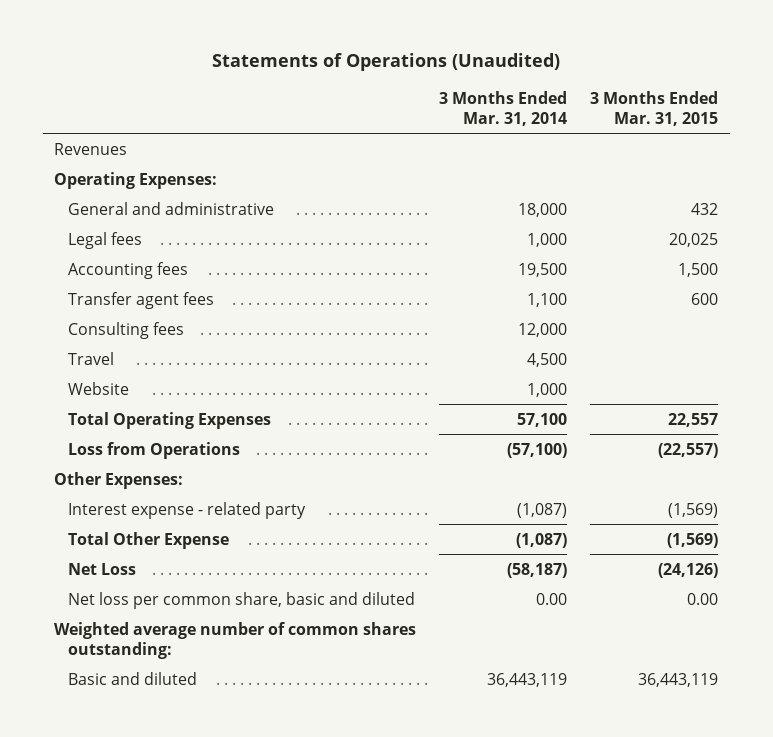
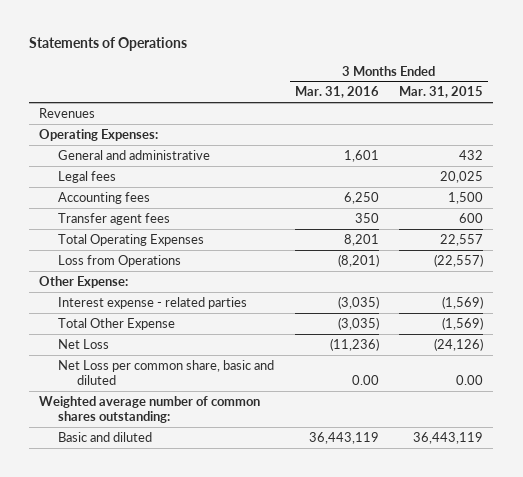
[212,53,561,72] Statements of Operations (Unaudited) -> [29,37,188,52] Statements of Operations
[439,90,568,127] 3 Months Ended Mar. 31, 2014 -> none
none -> [294,86,379,99] Mar. 31, 2016
[68,321,185,339] Consulting fees -> none
[68,351,115,365] Travel -> none
[68,381,130,395] Website -> none
[54,471,184,489] Other Expenses: -> [39,275,129,288] Other Expense:
[68,501,307,519] Interest expense - related party -> [58,296,248,309] Interest expense - related parties
[68,591,416,609] Net loss per common share, basic and diluted -> [58,359,275,385] Net Loss per common share, basic and diluted

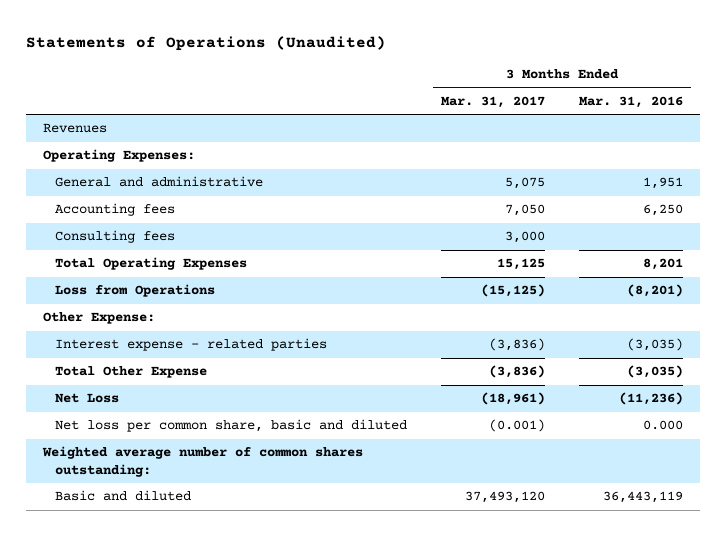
[29,37,188,52] Statements of Operations -> [25,36,386,52] Statements of Operations (Unaudited)
[399,86,484,99] Mar. 31, 2015 -> none
none -> [441,96,546,109] Mar. 31, 2017
[58,170,117,183] Legal fees -> none
[343,149,379,162] 1,601 -> [642,177,683,190] 1,951
[58,212,171,225] Transfer agent fees -> none
none -> [55,230,176,244] Consulting fees
[58,359,275,385] Net Loss per common share, basic and diluted -> [55,419,408,433] Net loss per common share, basic and diluted
[351,374,379,385] 0.00 -> [642,420,683,431] 0.000

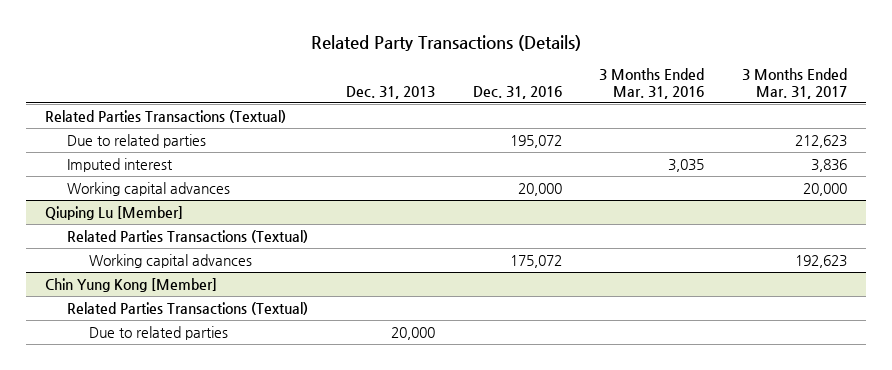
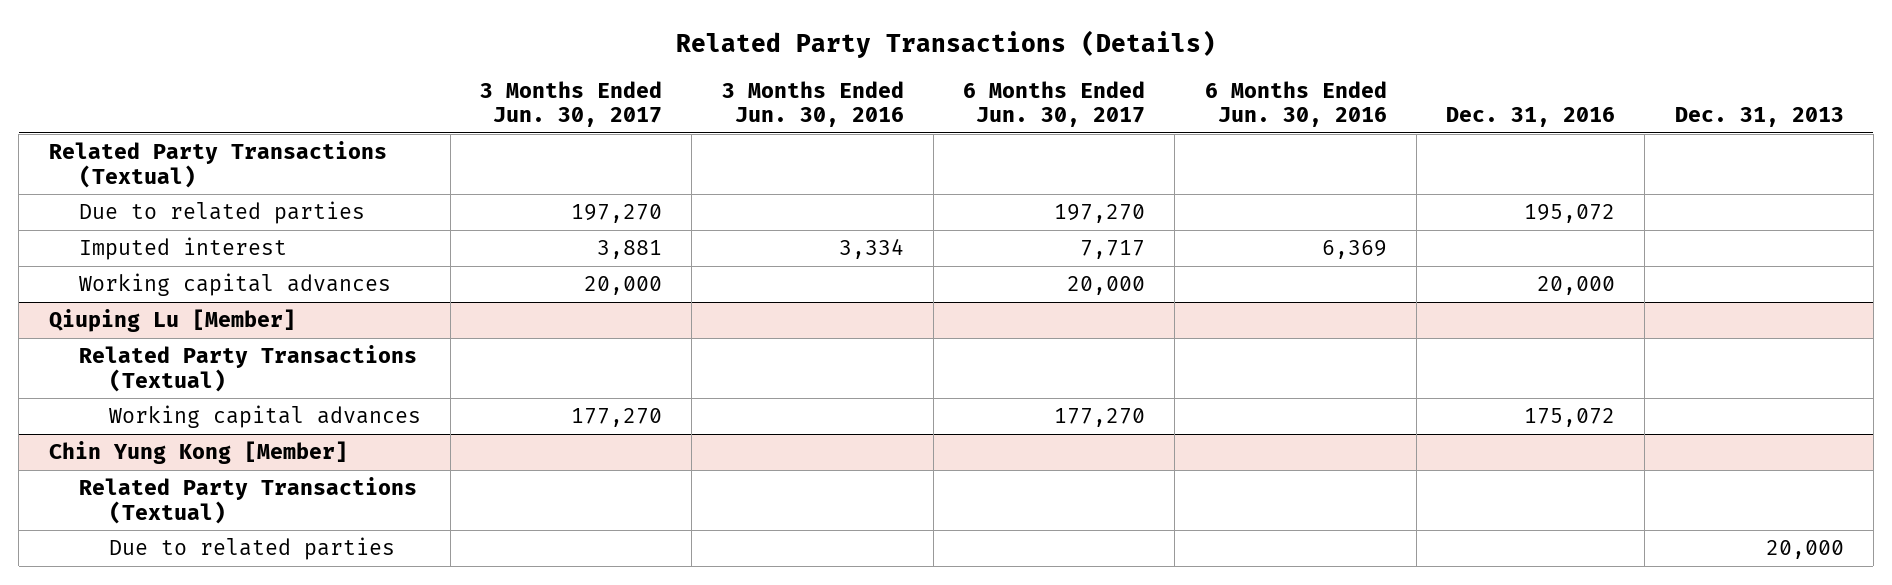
[599,68,705,99] 3 Months Ended Mar. 31, 2016 -> none
[742,68,848,99] 3 Months Ended Mar. 31, 2017 -> none
none -> [480,80,663,128] 3 Months Ended Jun. 30, 2017
none -> [721,80,904,128] 3 Months Ended Jun. 30, 2016
none -> [963,80,1146,128] 6 Months Ended Jun. 30, 2017
none -> [1204,80,1387,128] 6 Months Ended Jun. 30, 2016
[44,109,286,123] Related Parties Transactions (Textual) -> [48,141,387,188] Related Party Transactions (Textual)
[66,229,308,243] Related Parties Transactions (Textual) -> [78,345,417,392] Related Party Transactions (Textual)
[66,301,308,315] Related Parties Transactions (Textual) -> [78,477,417,524] Related Party Transactions (Textual)

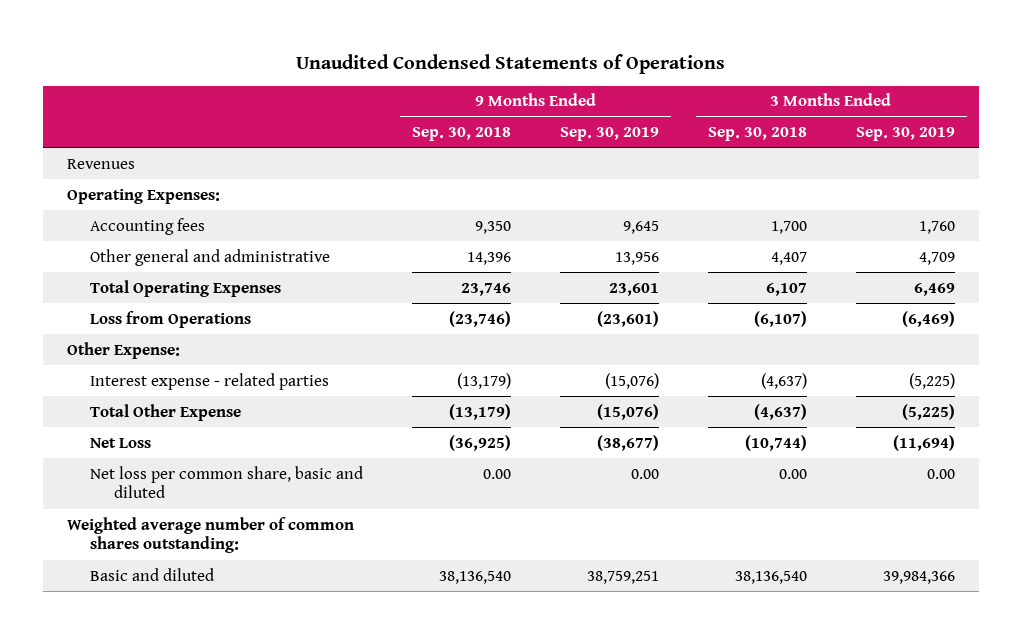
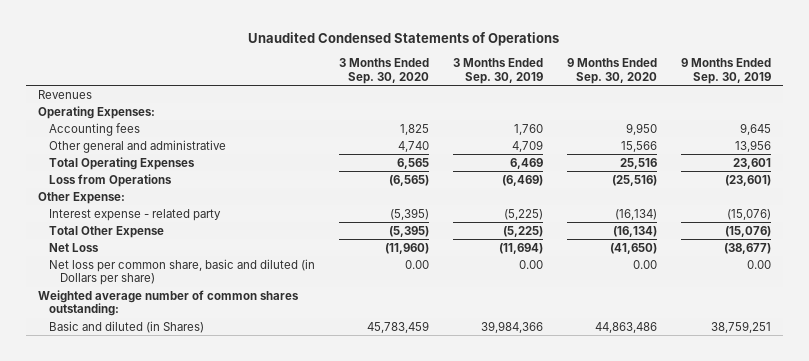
[412,126,512,141] Sep. 30, 2018 -> none
[707,126,807,141] Sep. 30, 2018 -> none
none -> [339,58,430,84] 3 Months Ended Sep. 30, 2020
none -> [567,58,658,84] 9 Months Ended Sep. 30, 2020
[90,372,330,390] Interest expense - related parties -> [49,208,222,221] Interest expense - related party
[90,465,364,499] Net loss per common share, basic and diluted -> [49,258,316,286] Net loss per common share, basic and diluted (in Dollars per share)
[90,567,215,581] Basic and diluted -> [49,320,205,333] Basic and diluted (in Shares)

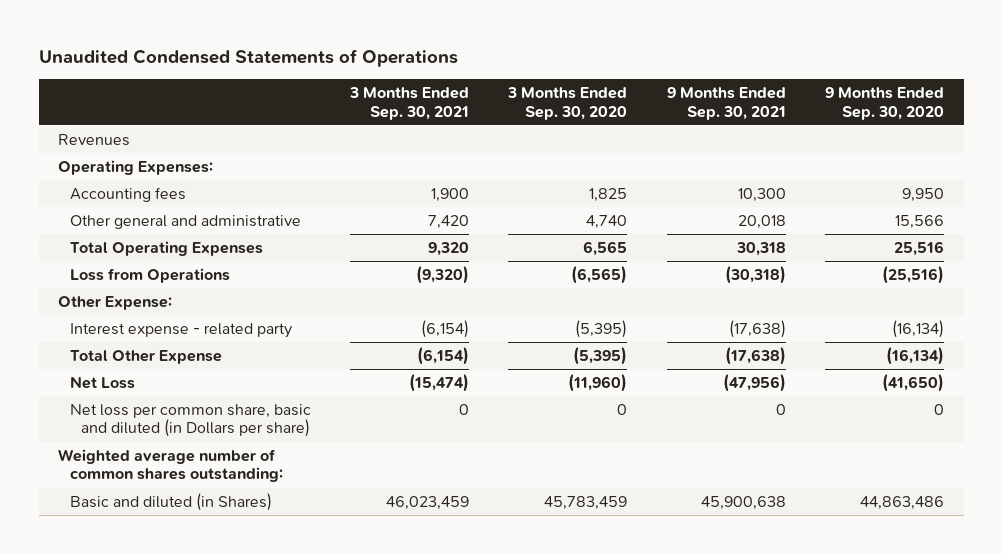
[453,58,544,84] 3 Months Ended Sep. 30, 2019 -> none
[681,58,772,84] 9 Months Ended Sep. 30, 2019 -> none
none -> [348,87,469,120] 3 Months Ended Sep. 30, 2021
none -> [666,87,786,120] 9 Months Ended Sep. 30, 2021
[405,259,430,269] 0.00 -> [617,403,628,415] 0
[633,259,658,269] 0.00 -> [934,403,945,415] 0

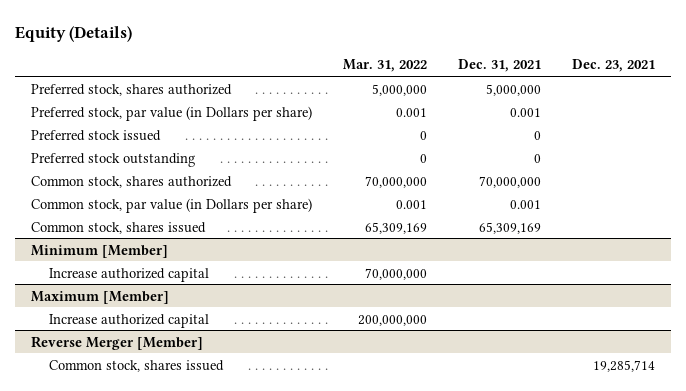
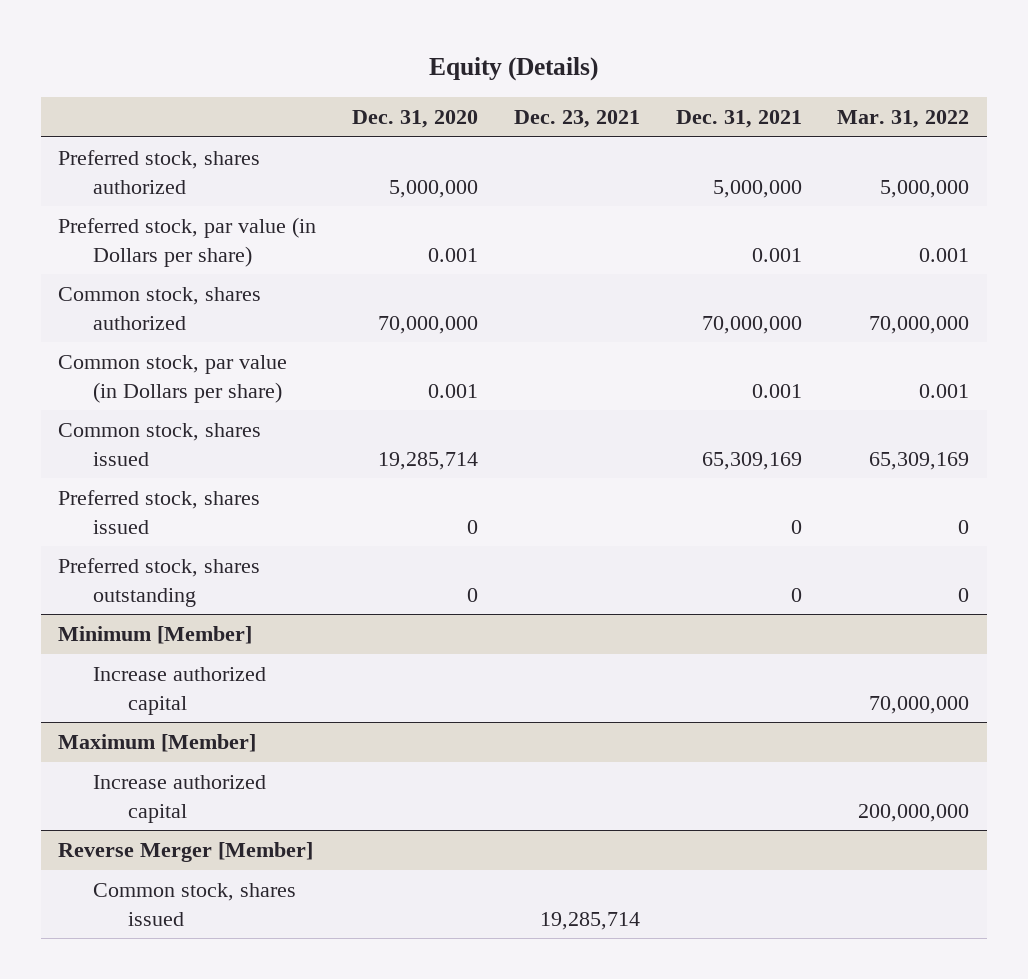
none -> [352,109,479,128] Dec. 31, 2020
[31,129,162,141] Preferred stock issued -> none
[31,152,196,167] Preferred stock outstanding -> none
none -> [58,489,261,534] Preferred stock, shares issued
none -> [58,557,261,607] Preferred stock, shares outstanding

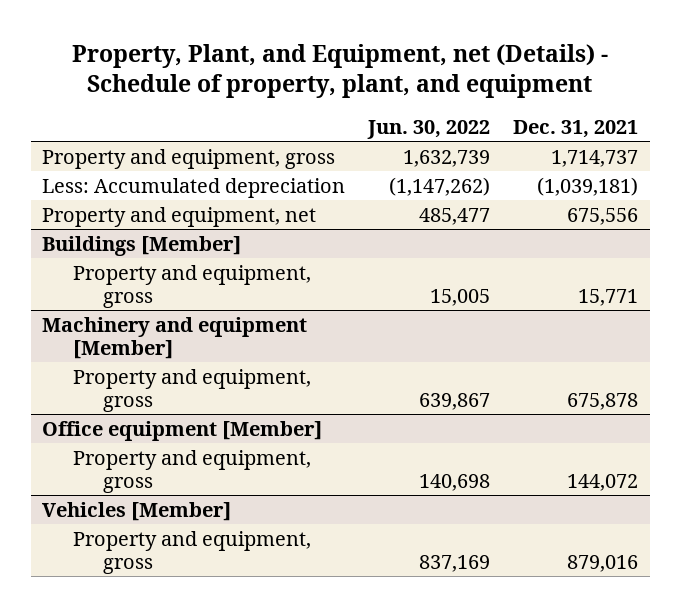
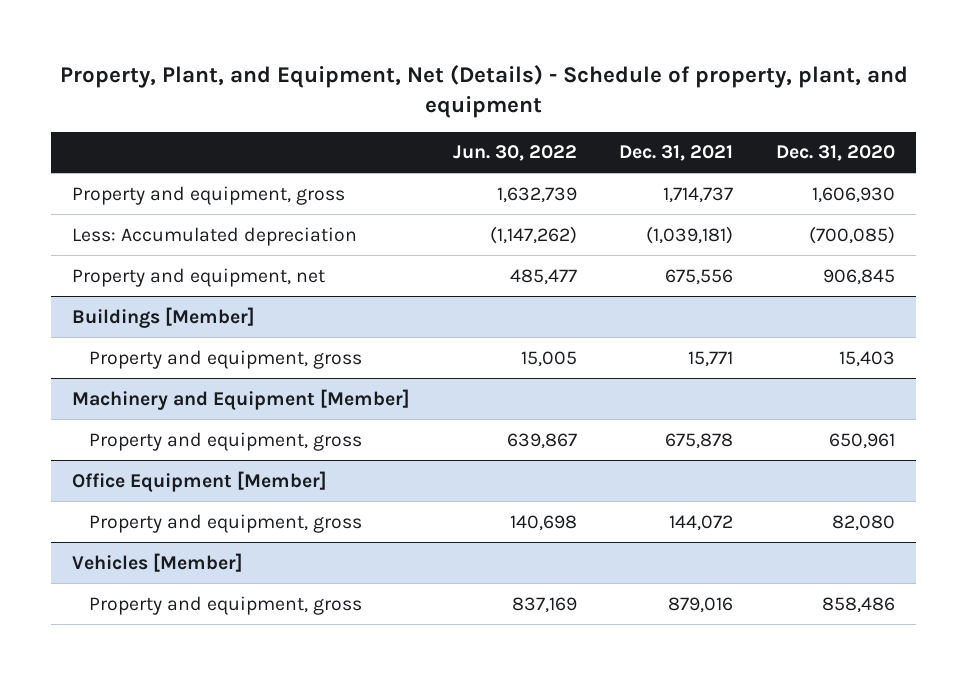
[72,43,609,99] Property, Plant, and Equipment, net (Details) - Schedule of property, plant, and equipment -> [59,64,908,119] Property, Plant, and Equipment, Net (Details) - Schedule of property, plant, and equipment
none -> [775,145,895,162] Dec. 31, 2020
[42,316,308,359] Machinery and equipment [Member] -> [72,388,411,410] Machinery and Equipment [Member]
[42,420,323,441] Office equipment [Member] -> [72,470,328,492] Office Equipment [Member]

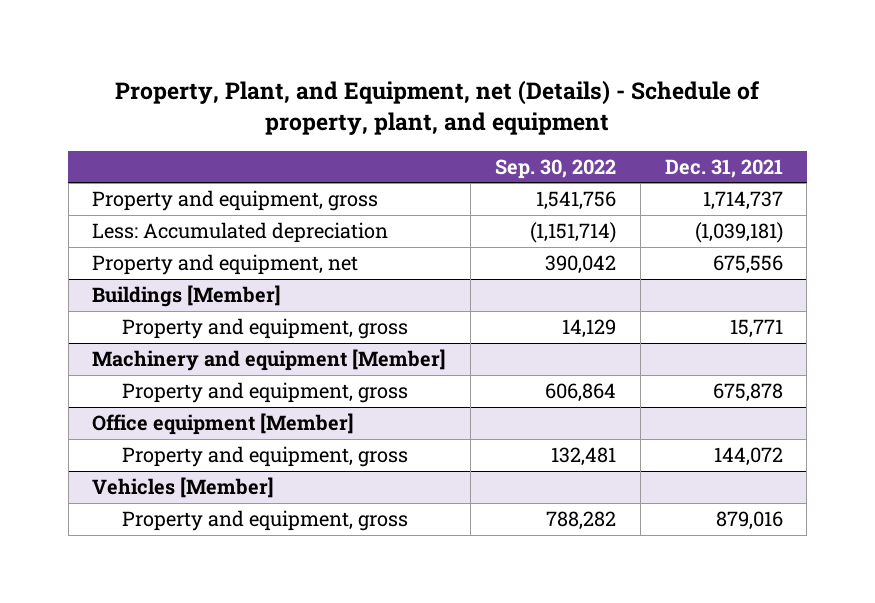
[59,64,908,119] Property, Plant, and Equipment, Net (Details) - Schedule of property, plant, and equipment -> [115,80,761,136] Property, Plant, and Equipment, net (Details) - Schedule of property, plant, and equipment
[452,145,577,162] Jun. 30, 2022 -> none
[775,145,895,162] Dec. 31, 2020 -> none
none -> [494,158,616,179] Sep. 30, 2022
[72,388,411,410] Machinery and Equipment [Member] -> [92,349,447,372] Machinery and equipment [Member]
[72,470,328,492] Office Equipment [Member] -> [92,413,355,436] Office equipment [Member]

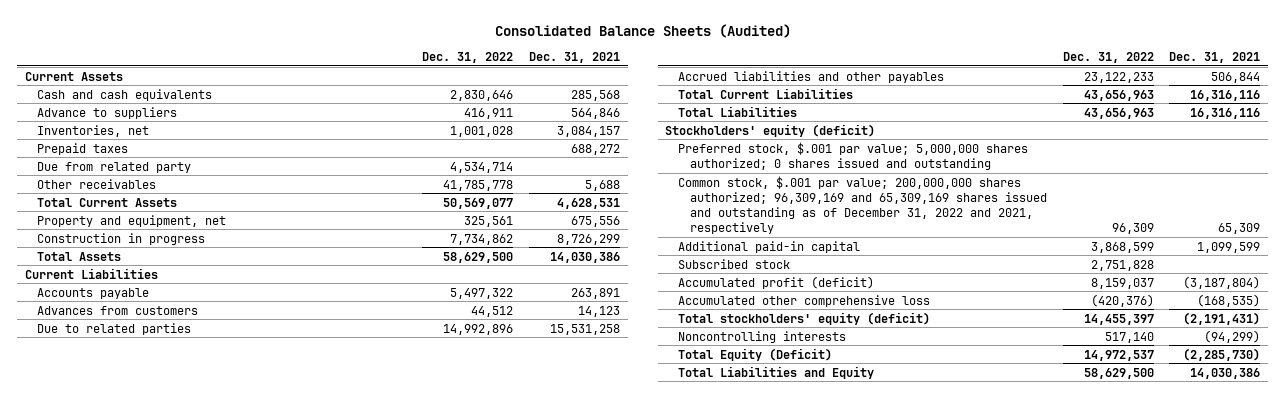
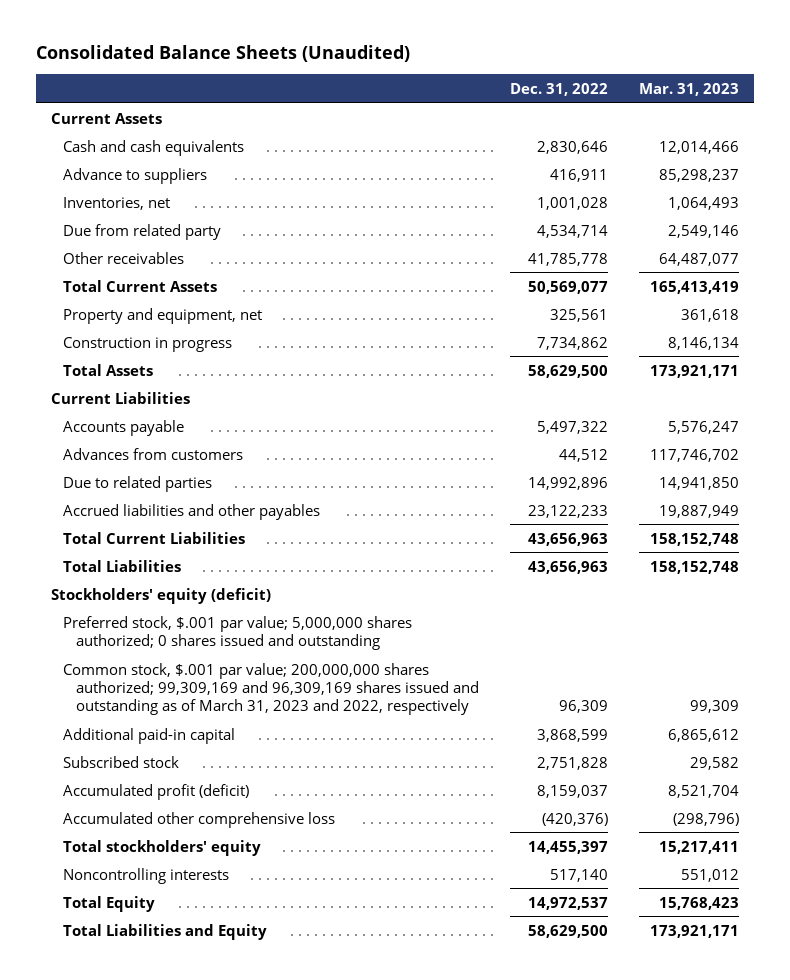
[494,23,791,38] Consolidated Balance Sheets (Audited) -> [35,45,410,63] Consolidated Balance Sheets (Unaudited)
[528,52,620,64] Dec. 31, 2021 -> none
none -> [638,83,739,97] Mar. 31, 2023
[37,142,129,155] Prepaid taxes -> none
[677,175,1047,235] Common stock, $.001 par value; 200,000,000 shares authorized; 96,309,169 and 65,309,169 shares issued and outstanding as of December 31, 2022 and 2021, respectively -> [63,662,479,716] Common stock, $.001 par value; 200,000,000 shares authorized; 99,309,169 and 96,309,169 shares issued and outstanding as of March 31, 2023 and 2022, respectively
[677,311,930,325] Total stockholders' equity (deficit) -> [63,839,262,856] Total stockholders' equity
[677,347,832,361] Total Equity (Deficit) -> [63,895,156,912] Total Equity

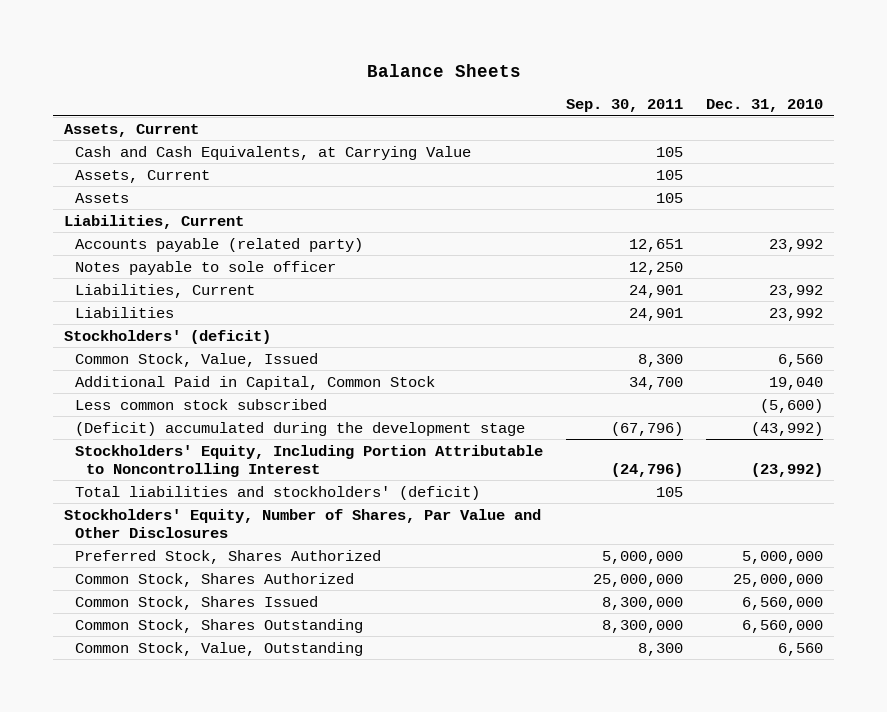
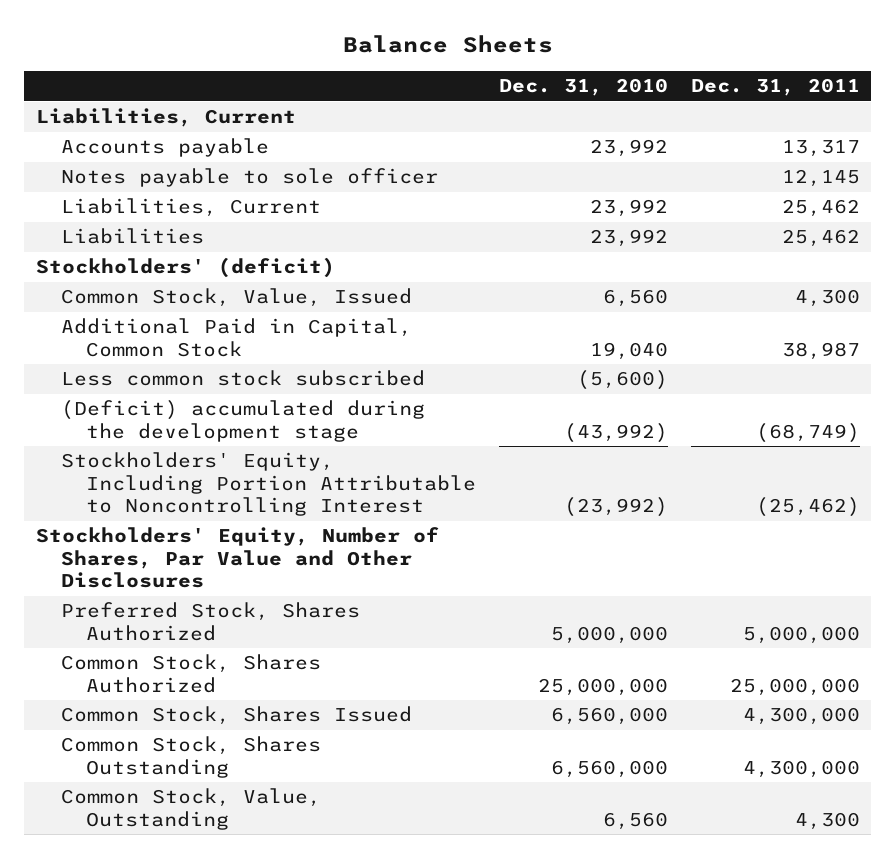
[565,99,683,113] Sep. 30, 2011 -> none
none -> [690,78,860,97] Dec. 31, 2011
[64,123,200,137] Assets, Current -> none
[75,145,472,160] Cash and Cash Equivalents, at Carrying Value -> none
[75,169,211,183] Assets, Current -> none
[75,192,130,203] Assets -> none
[75,237,364,252] Accounts payable (related party) -> [60,138,269,158] Accounts payable
[75,485,481,500] Total liabilities and stockholders' (deficit) -> none

